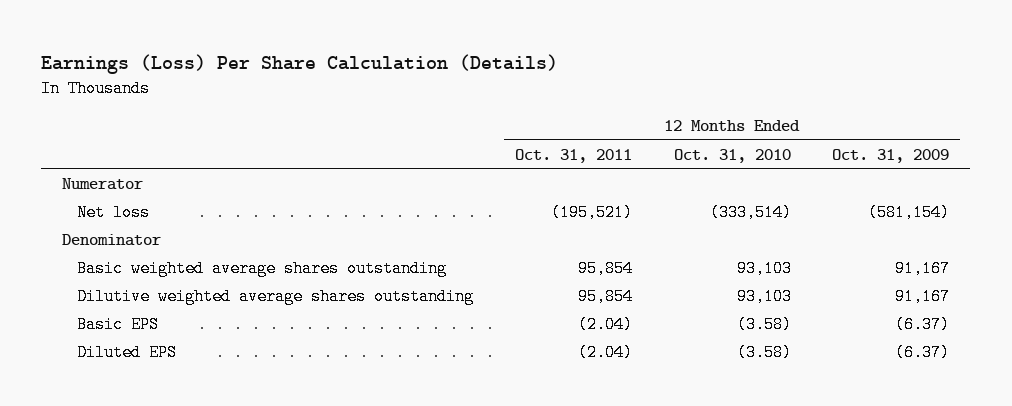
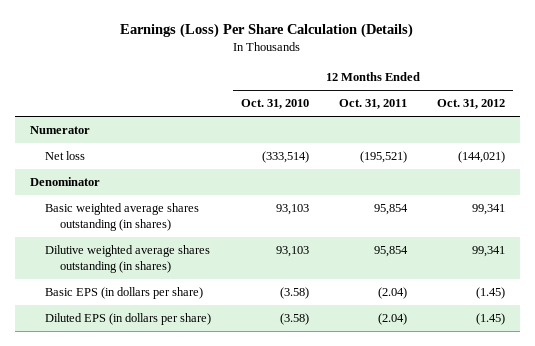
[832,148,950,163] Oct. 31, 2009 -> none
none -> [437,99,506,110] Oct. 31, 2012
[76,259,447,277] Basic weighted average shares outstanding -> [44,203,199,232] Basic weighted average shares outstanding (in shares)
[76,287,474,305] Dilutive weighted average shares outstanding -> [44,245,210,274] Dilutive weighted average shares outstanding (in shares)
[76,315,159,333] Basic EPS -> [44,287,203,300] Basic EPS (in dollars per share)
[76,343,177,361] Diluted EPS -> [44,313,211,326] Diluted EPS (in dollars per share)

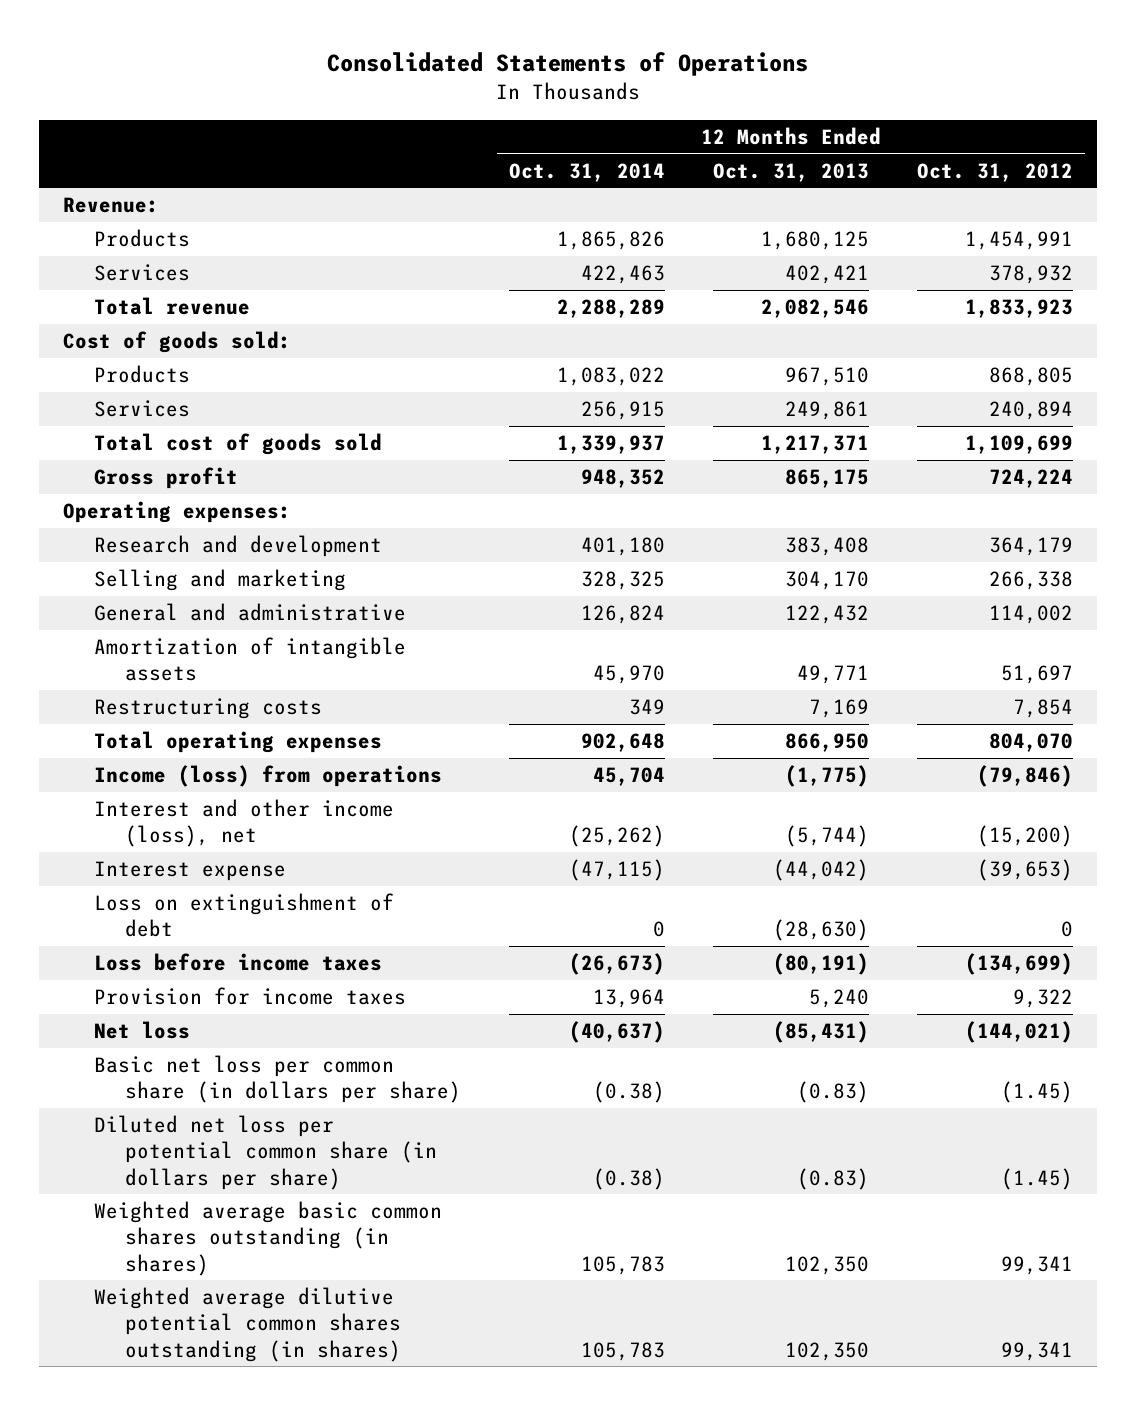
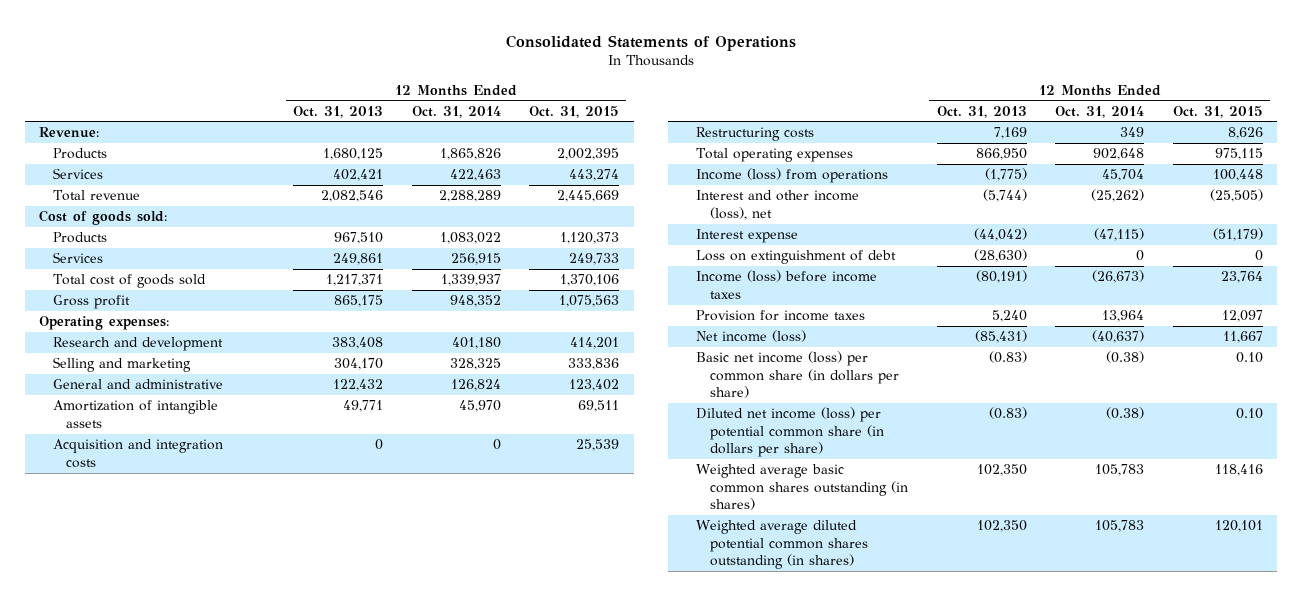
[917,162,1074,182] Oct. 31, 2012 -> none
none -> [529,105,620,118] Oct. 31, 2015
none -> [52,439,223,468] Acquisition and integration costs
[94,953,383,972] Loss before income taxes -> [696,270,878,299] Income (loss) before income taxes
[94,1021,191,1040] Net loss -> [696,330,807,343] Net income (loss)
[94,1055,462,1104] Basic net loss per common share (in dollars per share) -> [696,351,899,399] Basic net income (loss) per common share (in dollars per share)
[94,1115,438,1190] Diluted net loss per potential common share (in dollars per share) -> [696,407,884,458] Diluted net income (loss) per potential common share (in dollars per share)
[94,1287,402,1362] Weighted average dilutive potential common shares outstanding (in shares) -> [696,520,868,570] Weighted average diluted potential common shares outstanding (in shares)

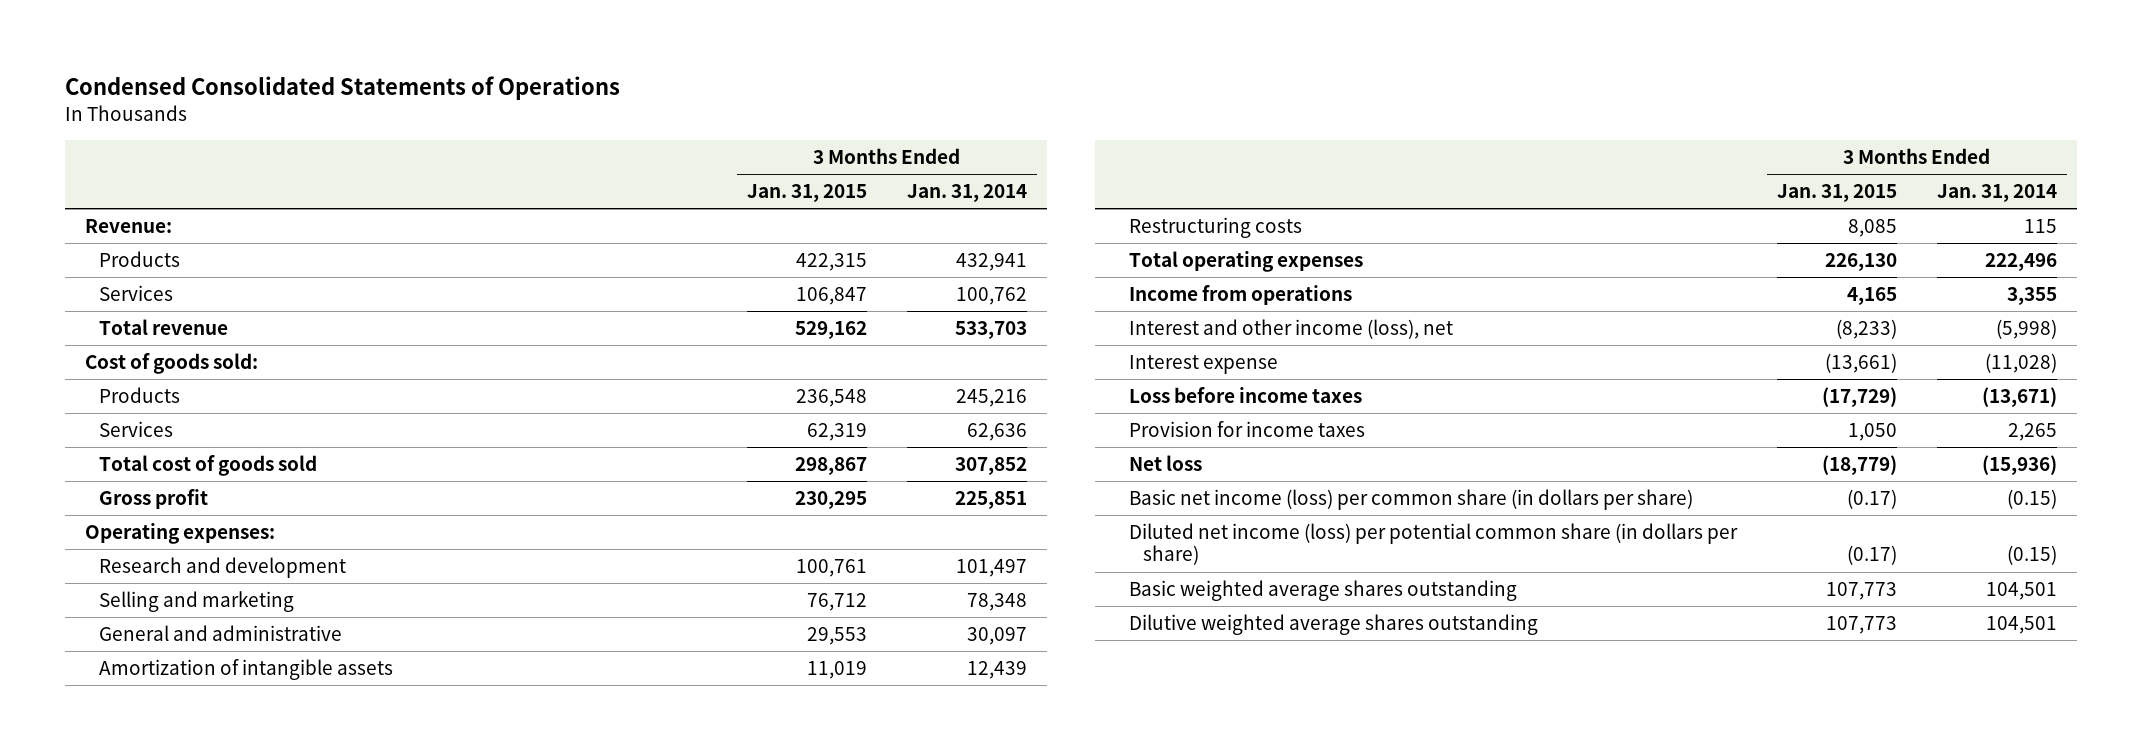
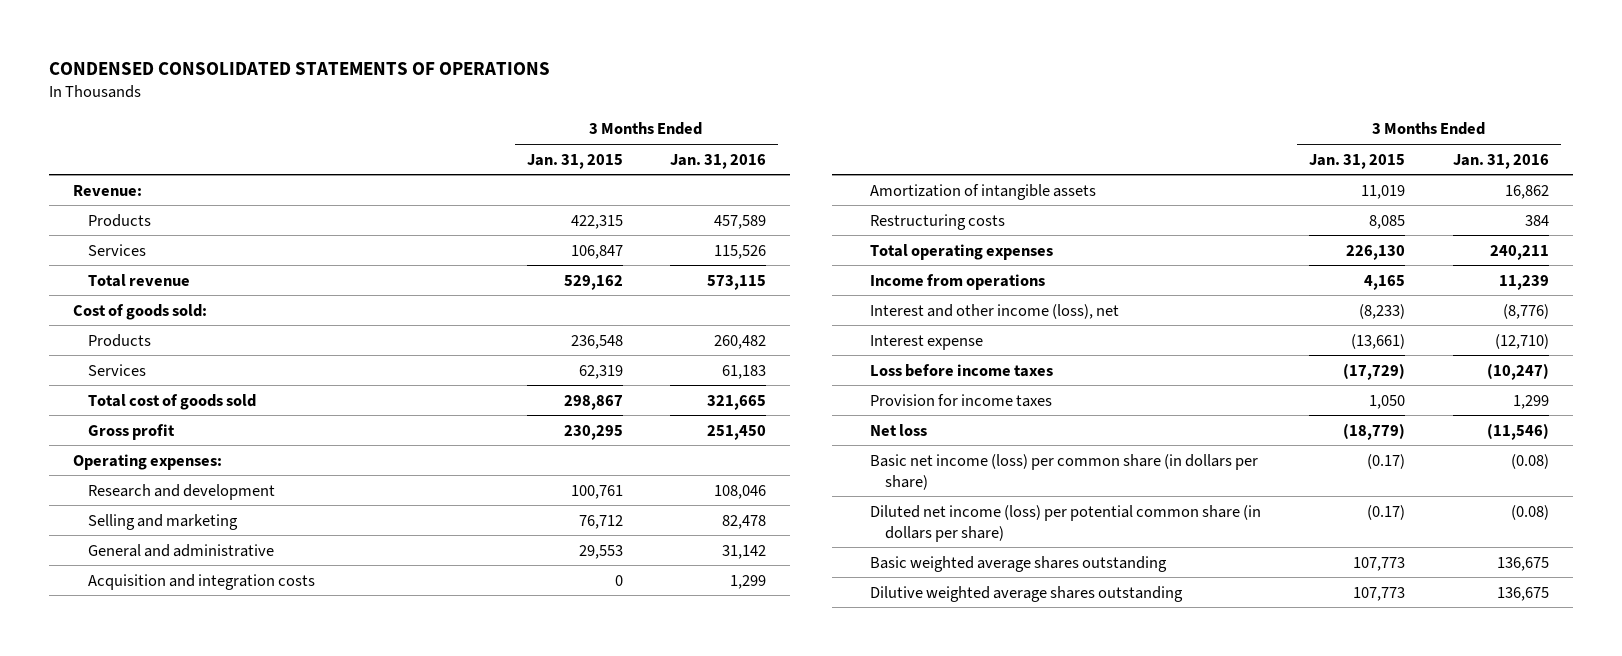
[65,75,621,100] Condensed Consolidated Statements of Operations -> [49,61,551,75] CONDENSED CONSOLIDATED STATEMENTS OF OPERATIONS
[907,184,1028,203] Jan. 31, 2014 -> none
none -> [670,153,767,169] Jan. 31, 2016
none -> [87,573,315,590] Acquisition and integration costs

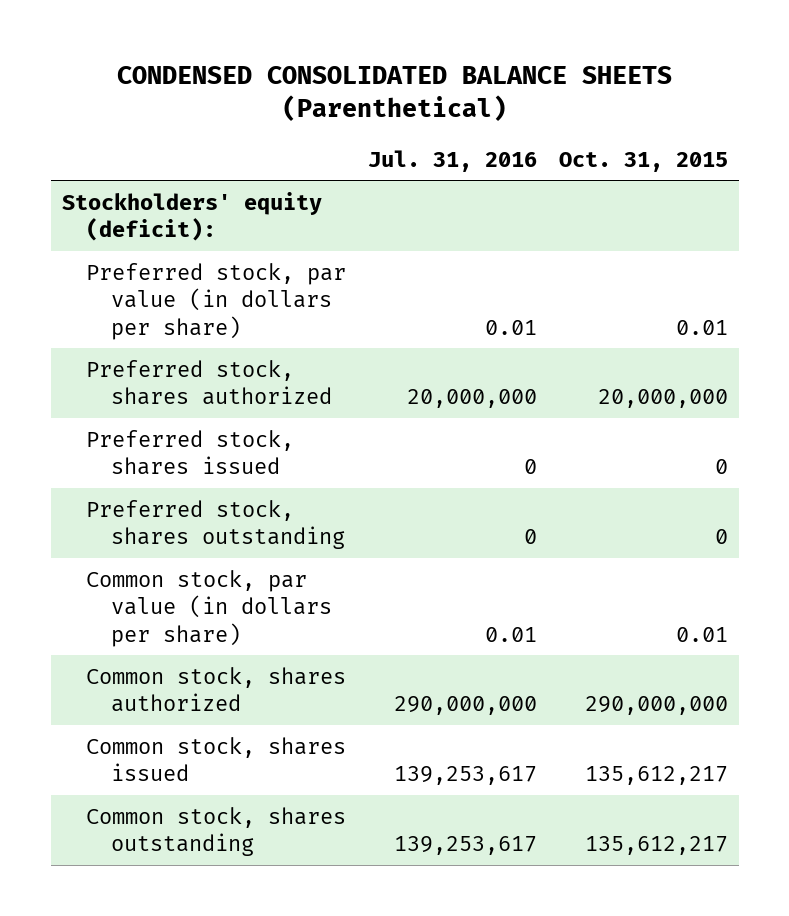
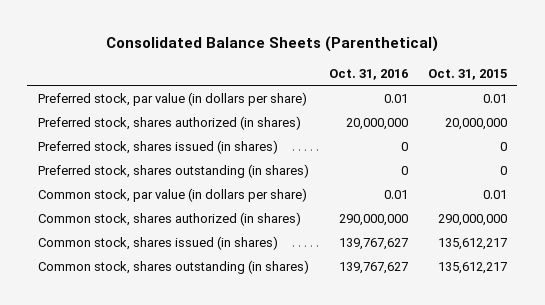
[116,65,672,121] CONDENSED CONSOLIDATED BALANCE SHEETS (Parenthetical) -> [106,35,439,52] Consolidated Balance Sheets (Parenthetical)
[367,149,537,172] Jul. 31, 2016 -> none
none -> [328,68,408,80] Oct. 31, 2016
[61,191,322,242] Stockholders' equity (deficit): -> none
[86,359,332,406] Preferred stock, shares authorized -> [37,115,301,130] Preferred stock, shares authorized (in shares)
[86,429,295,476] Preferred stock, shares issued -> [37,139,278,154] Preferred stock, shares issued (in shares)
[86,499,345,550] Preferred stock, shares outstanding -> [37,163,309,178] Preferred stock, shares outstanding (in shares)
[86,666,347,713] Common stock, shares authorized -> [37,211,301,226] Common stock, shares authorized (in shares)
[86,736,347,782] Common stock, shares issued -> [37,235,278,250] Common stock, shares issued (in shares)
[86,806,347,857] Common stock, shares outstanding -> [37,259,309,274] Common stock, shares outstanding (in shares)

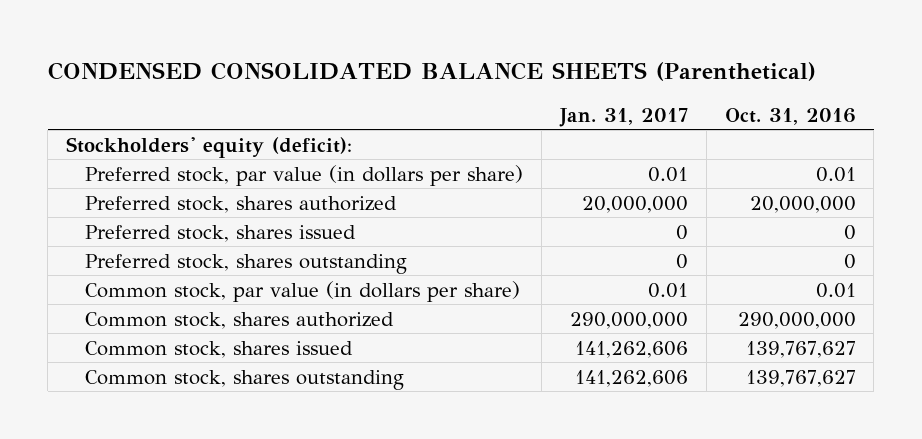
[106,35,439,52] Consolidated Balance Sheets (Parenthetical) -> [47,62,816,82] CONDENSED CONSOLIDATED BALANCE SHEETS (Parenthetical)
[428,68,508,80] Oct. 31, 2015 -> none
none -> [558,107,688,127] Jan. 31, 2017
none -> [66,136,353,158] Stockholders' equity (deficit):
[37,115,301,130] Preferred stock, shares authorized (in shares) -> [85,195,398,213] Preferred stock, shares authorized
[37,139,278,154] Preferred stock, shares issued (in shares) -> [85,224,357,242] Preferred stock, shares issued
[37,163,309,178] Preferred stock, shares outstanding (in shares) -> [85,253,408,274] Preferred stock, shares outstanding
[37,211,301,226] Common stock, shares authorized (in shares) -> [85,311,395,329] Common stock, shares authorized
[37,235,278,250] Common stock, shares issued (in shares) -> [85,340,354,358] Common stock, shares issued
[37,259,309,274] Common stock, shares outstanding (in shares) -> [85,369,405,390] Common stock, shares outstanding

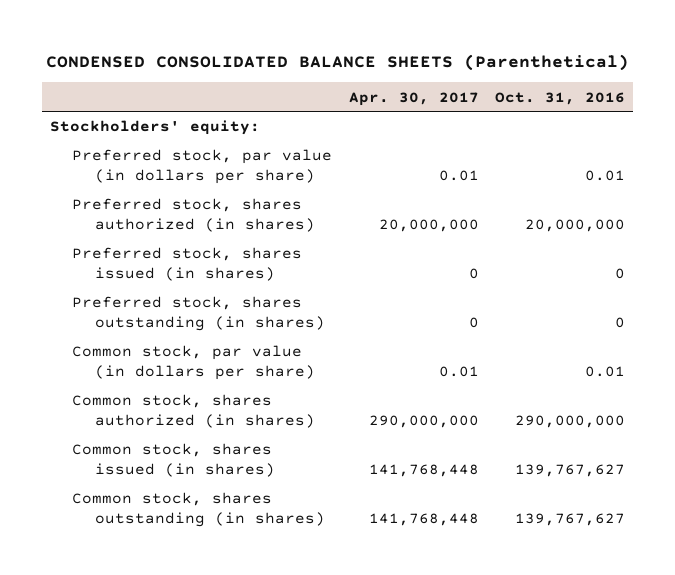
[558,107,688,127] Jan. 31, 2017 -> none
none -> [348,91,479,106] Apr. 30, 2017
[66,136,353,158] Stockholders' equity (deficit): -> [50,120,261,136] Stockholders' equity:
[85,195,398,213] Preferred stock, shares authorized -> [72,198,315,233] Preferred stock, shares authorized (in shares)
[85,224,357,242] Preferred stock, shares issued -> [72,247,303,282] Preferred stock, shares issued (in shares)
[85,253,408,274] Preferred stock, shares outstanding -> [72,296,325,332] Preferred stock, shares outstanding (in shares)
[85,311,395,329] Common stock, shares authorized -> [72,394,315,429] Common stock, shares authorized (in shares)
[85,340,354,358] Common stock, shares issued -> [72,443,275,478] Common stock, shares issued (in shares)
[85,369,405,390] Common stock, shares outstanding -> [72,492,325,528] Common stock, shares outstanding (in shares)

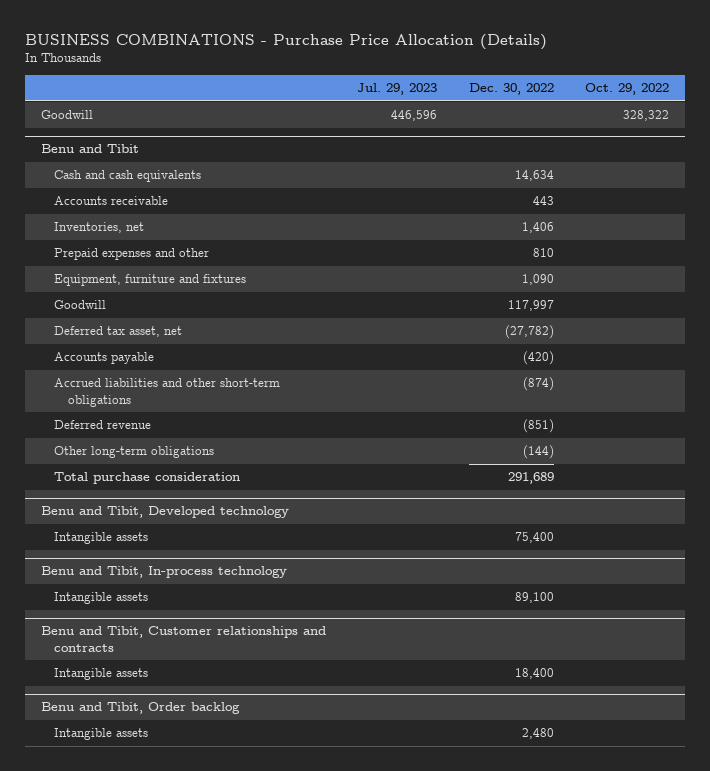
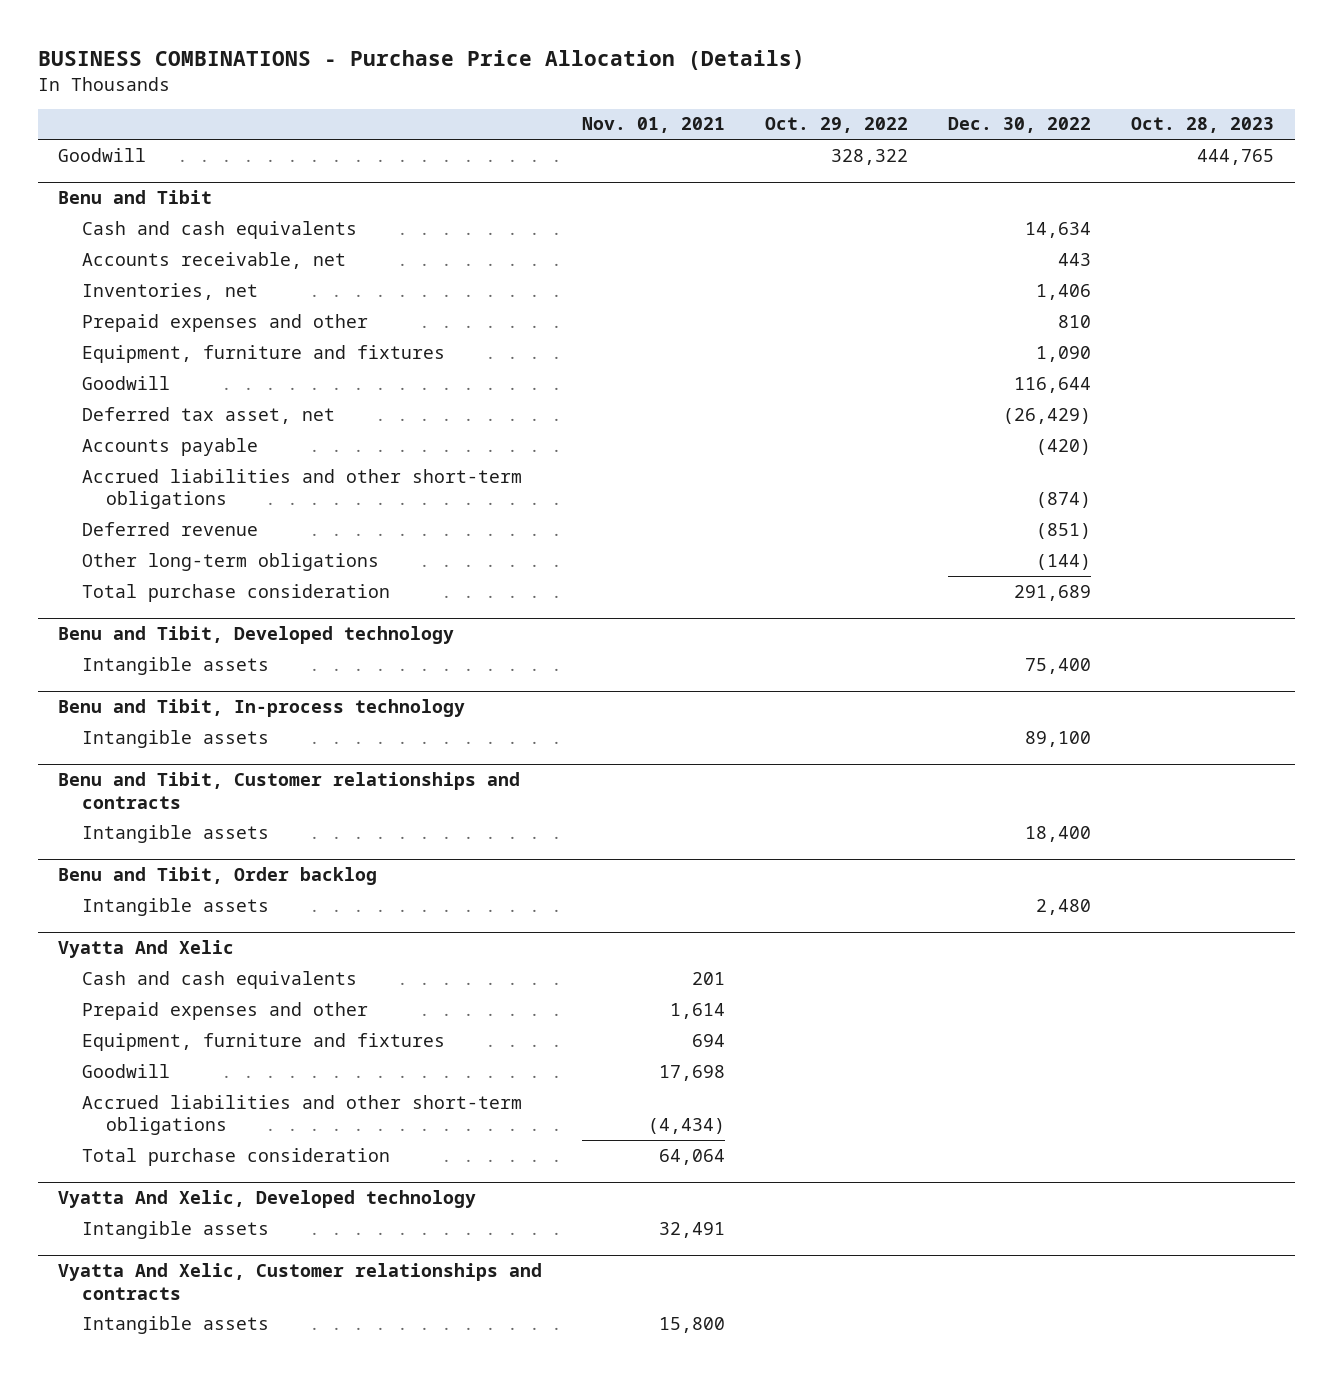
[357,83,438,96] Jul. 29, 2023 -> none
none -> [582,117,726,134] Nov. 01, 2021
none -> [1131,117,1275,134] Oct. 28, 2023
[54,196,169,206] Accounts receivable -> [82,251,347,269] Accounts receivable, net
[507,300,554,312] 117,997 -> [1014,376,1092,393] 116,644
[504,325,554,340] (27,782) -> [1003,407,1092,424] (26,429)
none -> [57,940,234,959] Vyatta And Xelic
none -> [82,970,358,989] Cash and cash equivalents
none -> [82,1001,369,1020] Prepaid expenses and other
none -> [82,1032,446,1051] Equipment, furniture and fixtures
none -> [82,1063,171,1078] Goodwill
none -> [82,1094,523,1136] Accrued liabilities and other short-term obligations
none -> [82,1147,391,1166] Total purchase consideration
none -> [57,1190,476,1209] Vyatta And Xelic, Developed technology
none -> [82,1220,270,1239] Intangible assets
none -> [57,1263,542,1300] Vyatta And Xelic, Customer relationships and contracts
none -> [82,1315,270,1334] Intangible assets

